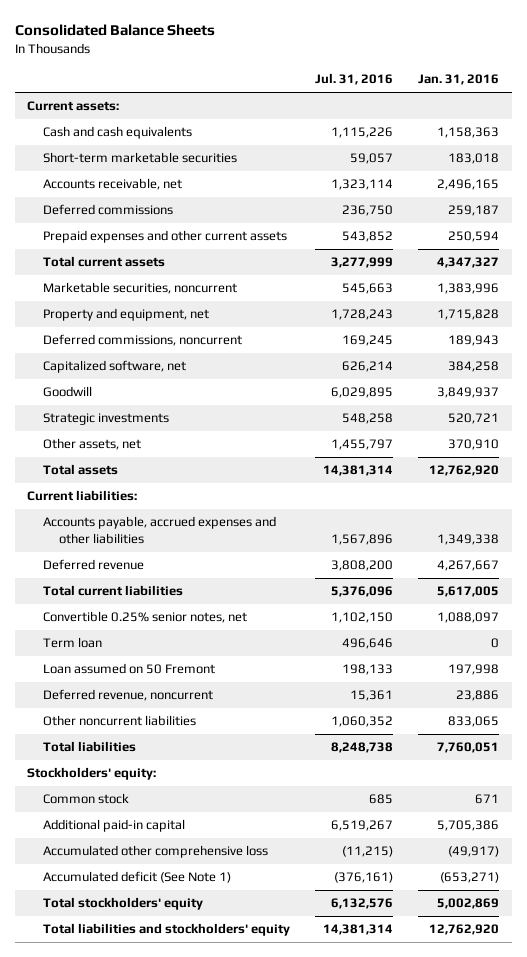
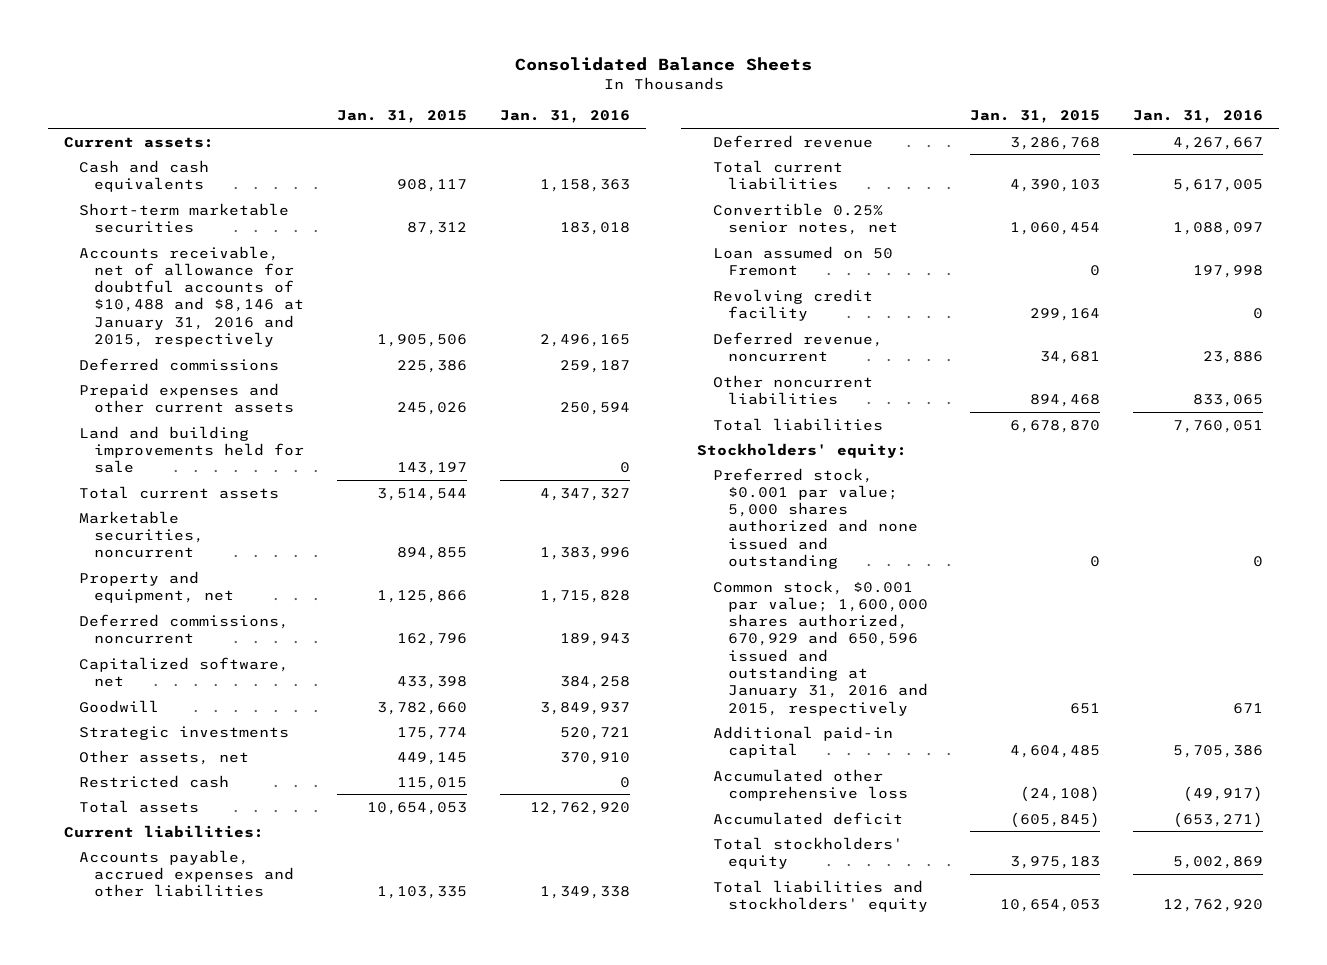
[315,73,394,86] Jul. 31, 2016 -> none
none -> [336,110,467,124] Jan. 31, 2015
[43,178,183,191] Accounts receivable, net -> [79,245,305,348] Accounts receivable, net of allowance for doubtful accounts of $10,488 and $8,146 at January 31, 2016 and 2015, respectively
none -> [79,425,305,474] Land and building improvements held for sale
none -> [79,774,230,788] Restricted cash
[43,637,103,649] Term loan -> none
none -> [712,288,873,321] Revolving credit facility
none -> [712,467,918,570] Preferred stock, $0.001 par value; 5,000 shares authorized and none issued and outstanding
[43,793,130,805] Common stock -> [712,579,928,716] Common stock, $0.001 par value; 1,600,000 shares authorized, 670,929 and 650,596 issued and outstanding at January 31, 2016 and 2015, respectively
[43,871,232,884] Accumulated deficit (See Note 1) -> [712,811,903,825] Accumulated deficit

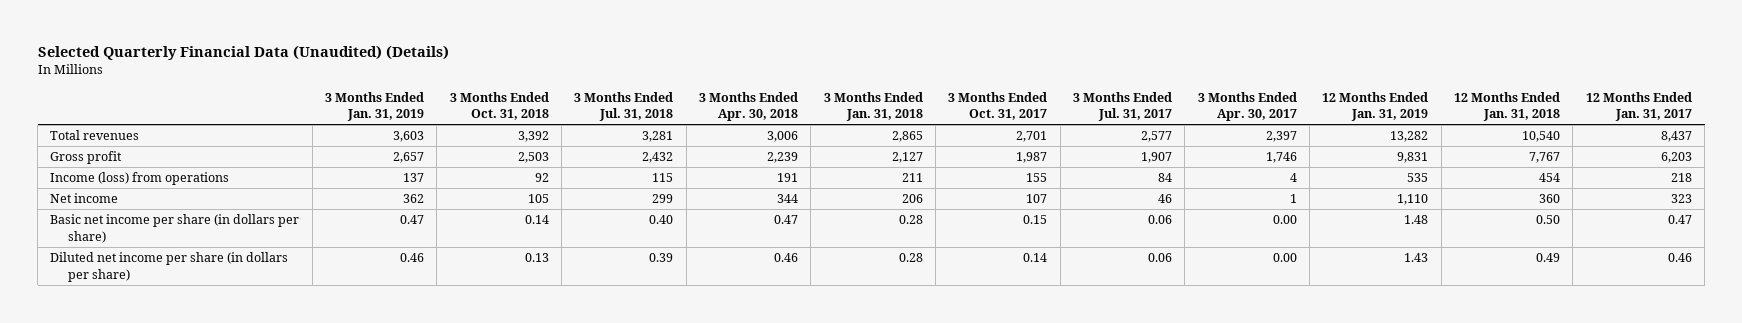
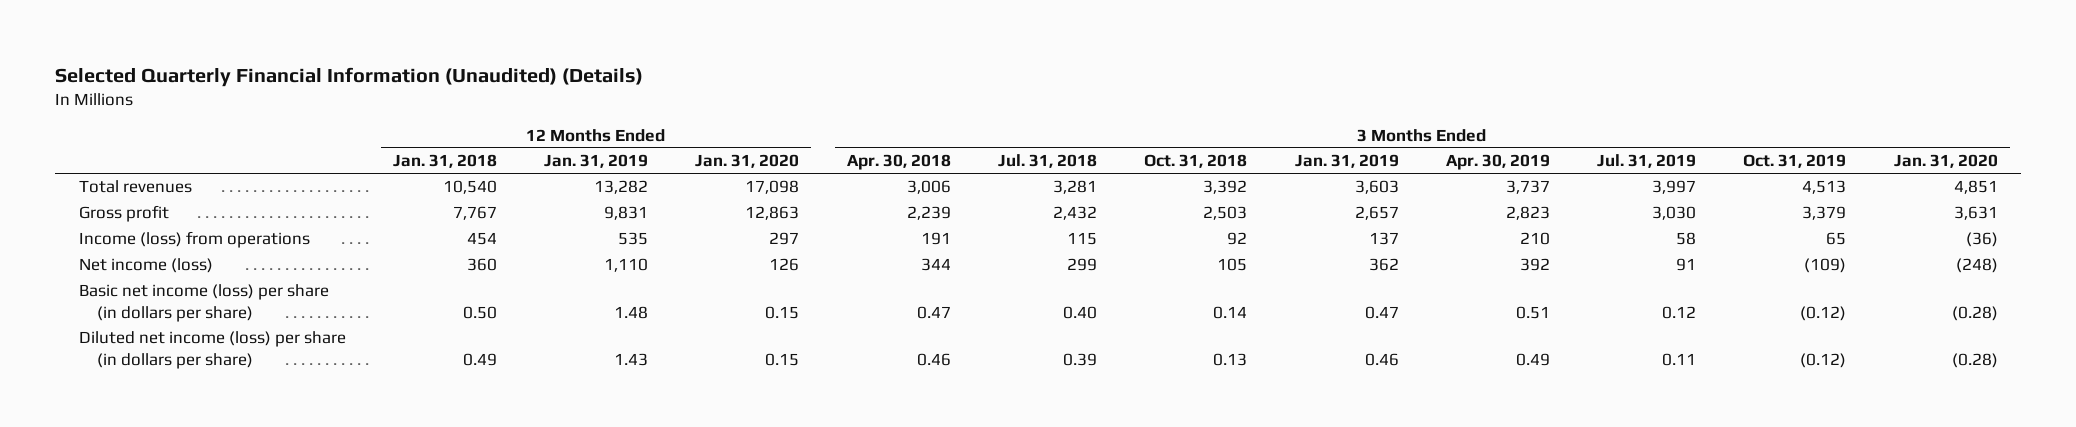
[37,45,449,61] Selected Quarterly Financial Data (Unaudited) (Details) -> [54,66,643,87] Selected Quarterly Financial Information (Unaudited) (Details)
[823,91,923,122] 3 Months Ended Jan. 31, 2018 -> none
[948,91,1048,121] 3 Months Ended Oct. 31, 2017 -> none
[1073,91,1173,122] 3 Months Ended Jul. 31, 2017 -> none
[1197,91,1297,122] 3 Months Ended Apr. 30, 2017 -> none
[1585,91,1692,122] 12 Months Ended Jan. 31, 2017 -> none
none -> [695,154,800,169] Jan. 31, 2020
none -> [1445,154,1550,171] Apr. 30, 2019
none -> [1597,154,1697,169] Jul. 31, 2019
none -> [1743,154,1847,169] Oct. 31, 2019
none -> [1893,154,1998,169] Jan. 31, 2020
[50,193,119,204] Net income -> [78,258,213,274] Net income (loss)
[50,214,300,243] Basic net income per share (in dollars per share) -> [78,284,329,322] Basic net income (loss) per share (in dollars per share)
[50,252,289,282] Diluted net income per share (in dollars per share) -> [78,331,346,369] Diluted net income (loss) per share (in dollars per share)

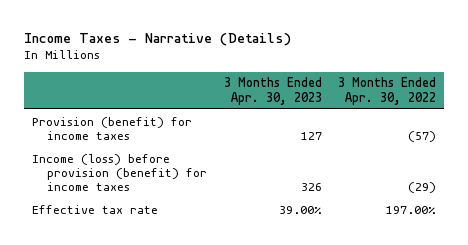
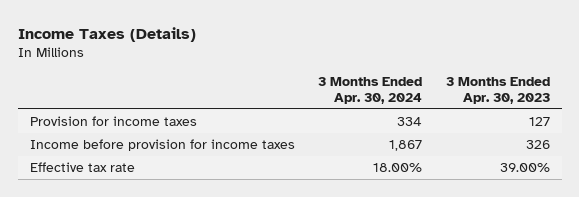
[23,32,291,46] Income Taxes - Narrative (Details) -> [17,26,196,42] Income Taxes (Details)
[338,77,437,105] 3 Months Ended Apr. 30, 2022 -> none
none -> [318,77,423,105] 3 Months Ended Apr. 30, 2024
[31,116,192,140] Provision (benefit) for income taxes -> [29,115,197,126] Provision for income taxes
[31,153,208,192] Income (loss) before provision (benefit) for income taxes -> [29,138,295,151] Income before provision for income taxes

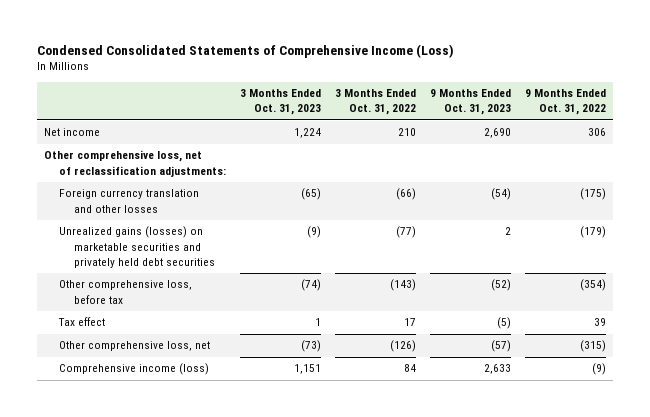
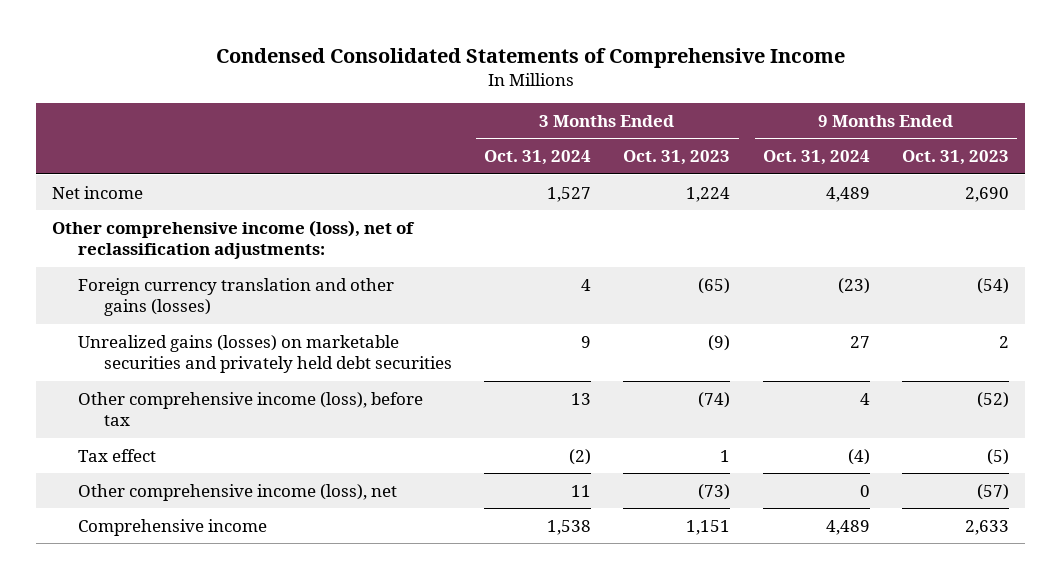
[36,43,454,58] Condensed Consolidated Statements of Comprehensive Income (Loss) -> [215,47,845,68] Condensed Consolidated Statements of Comprehensive Income
[334,89,416,116] 3 Months Ended Oct. 31, 2022 -> none
[525,89,607,116] 9 Months Ended Oct. 31, 2022 -> none
none -> [484,150,592,166] Oct. 31, 2024
none -> [762,150,870,166] Oct. 31, 2024
[43,150,226,177] Other comprehensive loss, net of reclassification adjustments: -> [52,219,416,260] Other comprehensive income (loss), net of reclassification adjustments:
[58,189,199,213] Foreign currency translation and other losses -> [77,277,394,317] Foreign currency translation and other gains (losses)
[58,280,192,304] Other comprehensive loss, before tax -> [77,391,423,427] Other comprehensive income (loss), before tax
[58,341,210,352] Other comprehensive loss, net -> [77,483,397,501] Other comprehensive income (loss), net
[58,363,209,376] Comprehensive income (loss) -> [77,518,267,536] Comprehensive income

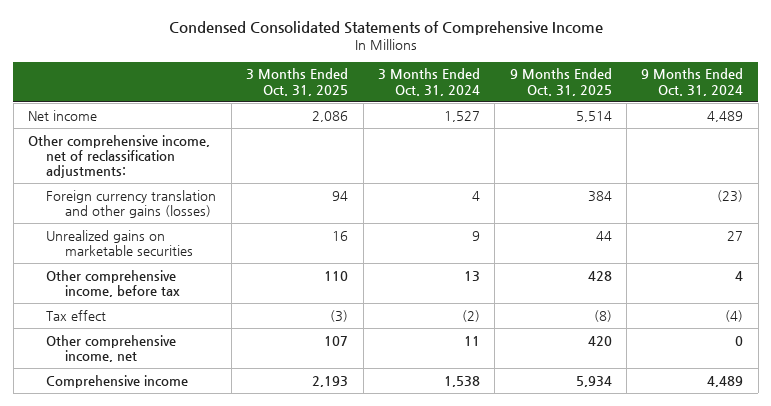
[623,150,731,166] Oct. 31, 2023 -> none
[902,150,1010,166] Oct. 31, 2023 -> none
none -> [246,68,349,96] 3 Months Ended Oct. 31, 2025
none -> [509,68,612,96] 9 Months Ended Oct. 31, 2025
[52,219,416,260] Other comprehensive income (loss), net of reclassification adjustments: -> [27,134,210,179] Other comprehensive income, net of reclassification adjustments:
[77,334,452,374] Unrealized gains (losses) on marketable securities and privately held debt securities -> [46,229,193,256] Unrealized gains on marketable securities
[77,391,423,427] Other comprehensive income (loss), before tax -> [46,269,180,297] Other comprehensive income, before tax
[77,483,397,501] Other comprehensive income (loss), net -> [46,334,177,362] Other comprehensive income, net

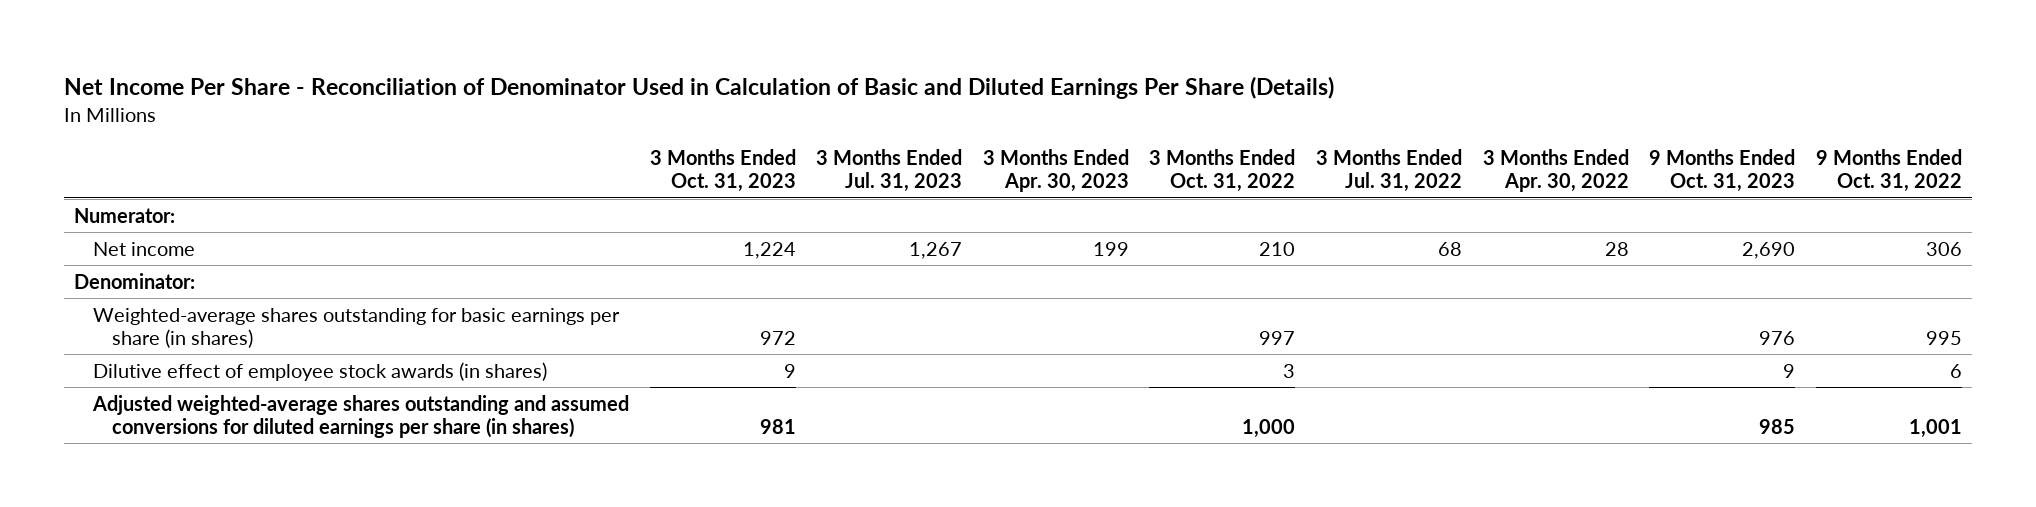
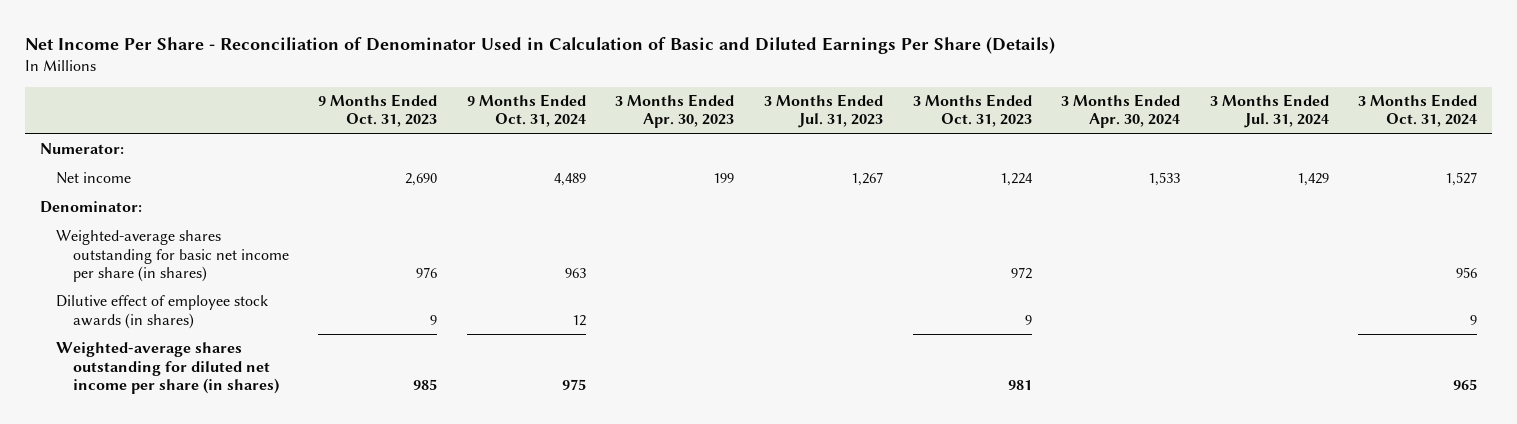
[1149,149,1296,193] 3 Months Ended Oct. 31, 2022 -> none
[1316,149,1463,193] 3 Months Ended Jul. 31, 2022 -> none
[1482,149,1629,193] 3 Months Ended Apr. 30, 2022 -> none
[1815,149,1962,193] 9 Months Ended Oct. 31, 2022 -> none
none -> [466,94,586,128] 9 Months Ended Oct. 31, 2024
none -> [1061,94,1181,129] 3 Months Ended Apr. 30, 2024
none -> [1209,94,1329,129] 3 Months Ended Jul. 31, 2024
none -> [1358,94,1478,128] 3 Months Ended Oct. 31, 2024
[93,307,621,348] Weighted-average shares outstanding for basic earnings per share (in shares) -> [56,230,289,282] Weighted-average shares outstanding for basic net income per share (in shares)
[92,394,630,438] Adjusted weighted-average shares outstanding and assumed conversions for diluted earnings per share (in shares) -> [56,342,279,394] Weighted-average shares outstanding for diluted net income per share (in shares)

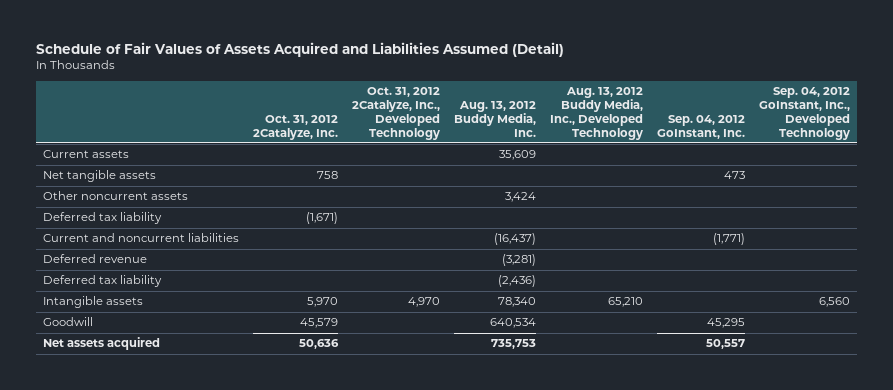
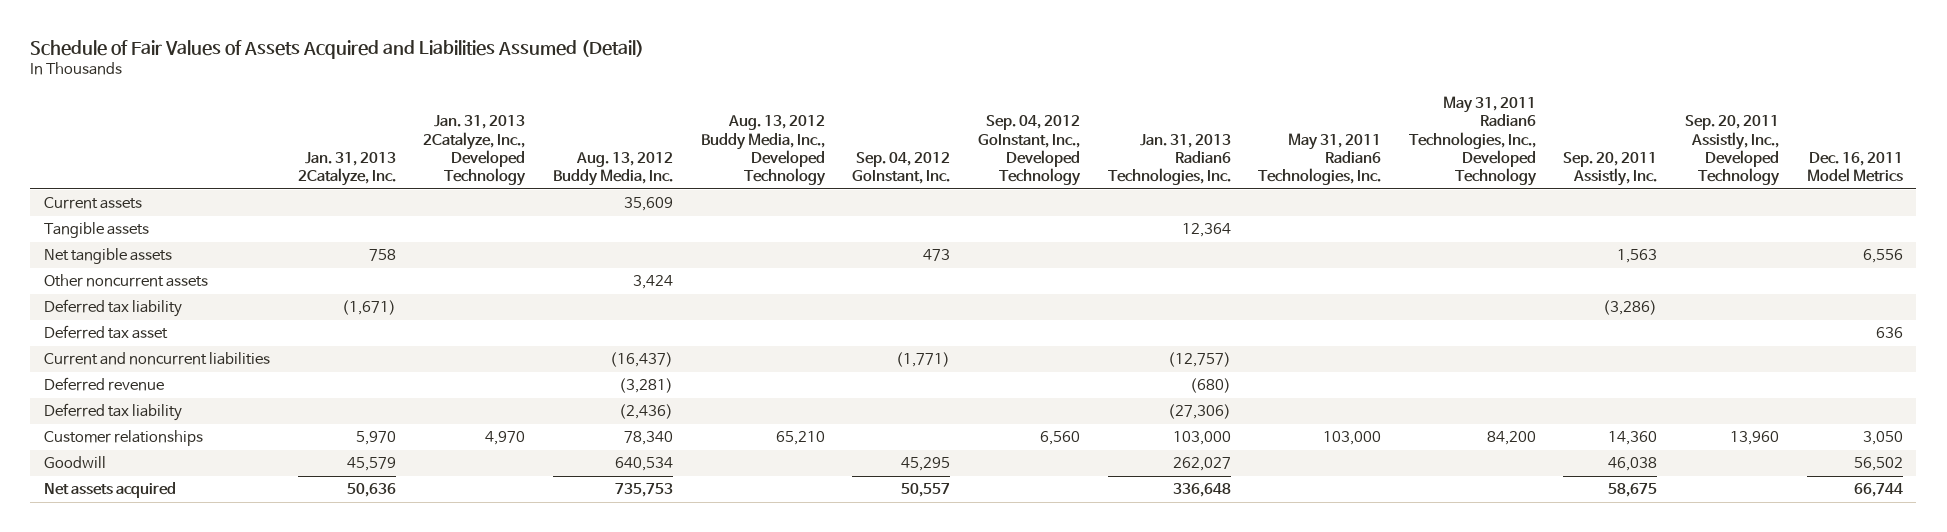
[252,114,338,140] Oct. 31, 2012 2Catalyze, Inc. -> none
[351,87,440,140] Oct. 31, 2012 2Catalyze, Inc., Developed Technology -> none
none -> [297,151,396,187] Jan. 31, 2013 2Catalyze, Inc.
none -> [423,115,527,187] Jan. 31, 2013 2Catalyze, Inc., Developed Technology
none -> [1107,133,1231,186] Jan. 31, 2013 Radian6 Technologies, Inc.
none -> [1258,132,1382,186] May 31, 2011 Radian6 Technologies, Inc.
none -> [1408,95,1537,187] May 31, 2011 Radian6 Technologies, Inc., Developed Technology
none -> [1563,151,1658,187] Sep. 20, 2011 Assistly, Inc.
none -> [1684,115,1780,187] Sep. 20, 2011 Assistly, Inc., Developed Technology
none -> [1806,151,1903,183] Dec. 16, 2011 Model Metrics
none -> [44,222,150,239] Tangible assets
none -> [44,325,169,340] Deferred tax asset
[42,296,143,309] Intangible assets -> [44,430,204,447] Customer relationships

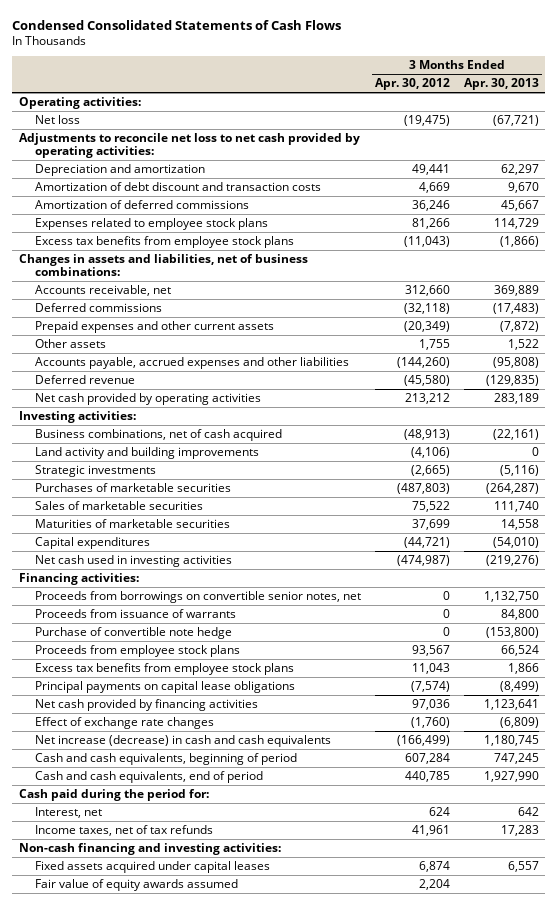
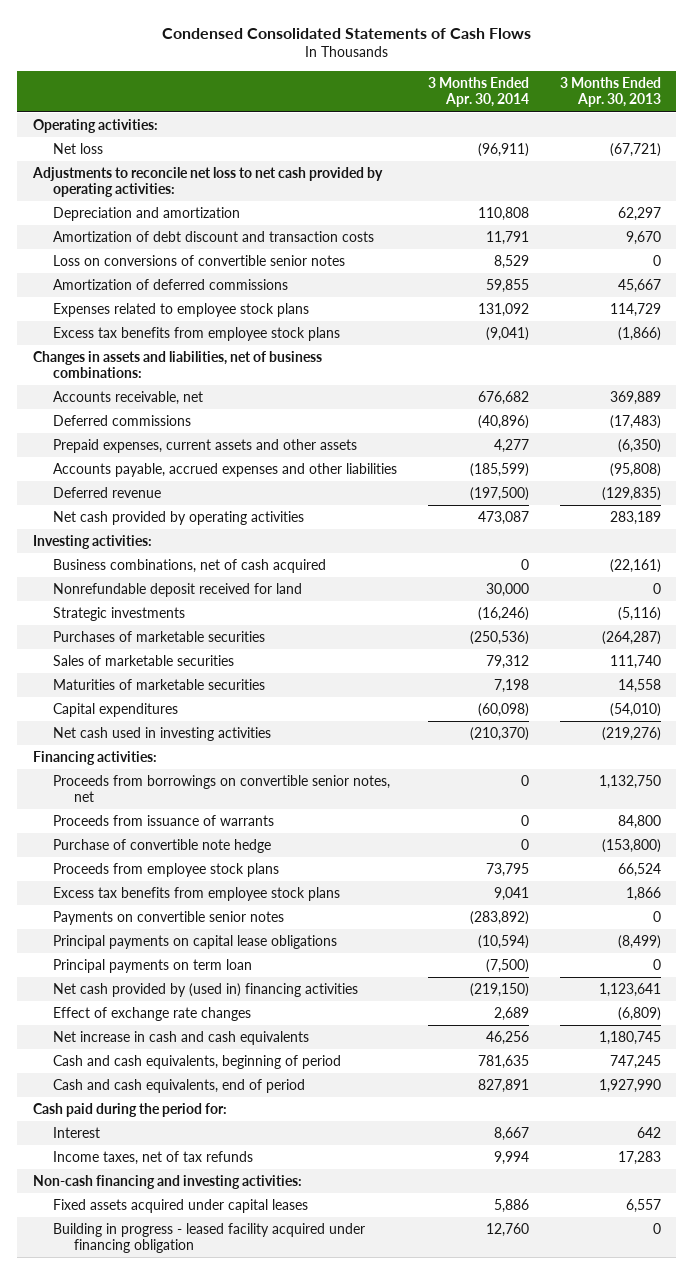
[374,78,450,91] Apr. 30, 2012 -> none
none -> [428,77,530,108] 3 Months Ended Apr. 30, 2014
none -> [53,255,346,267] Loss on conversions of convertible senior notes
[35,338,107,348] Other assets -> none
[35,320,275,333] Prepaid expenses and other current assets -> [53,439,358,454] Prepaid expenses, current assets and other assets
[499,320,539,332] (7,872) -> [617,439,661,454] (6,350)
[35,446,260,459] Land activity and building improvements -> none
none -> [53,583,303,598] Nonrefundable deposit received for land
none -> [53,911,285,926] Payments on convertible senior notes
none -> [53,959,253,974] Principal payments on term loan
[35,698,259,711] Net cash provided by financing activities -> [53,983,359,998] Net cash provided by (used in) financing activities
[35,734,332,747] Net increase (decrease) in cash and cash equivalents -> [53,1031,310,1046] Net increase in cash and cash equivalents
[35,806,103,818] Interest, net -> [53,1127,101,1139] Interest
[35,878,239,891] Fair value of equity awards assumed -> none
none -> [53,1223,366,1254] Building in progress - leased facility acquired under financing obligation

